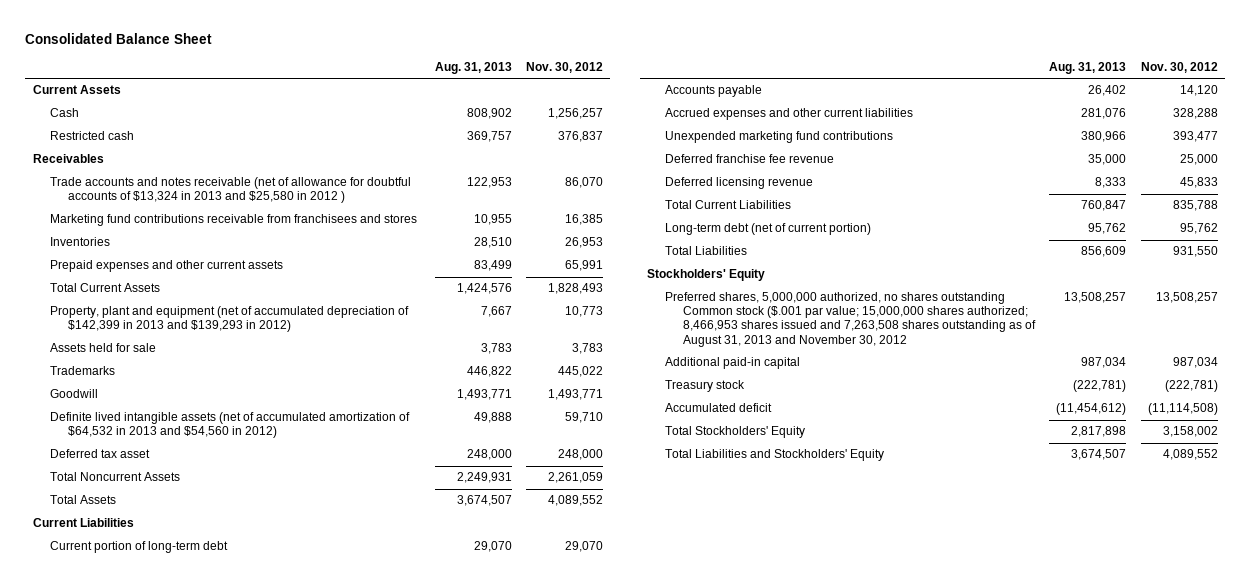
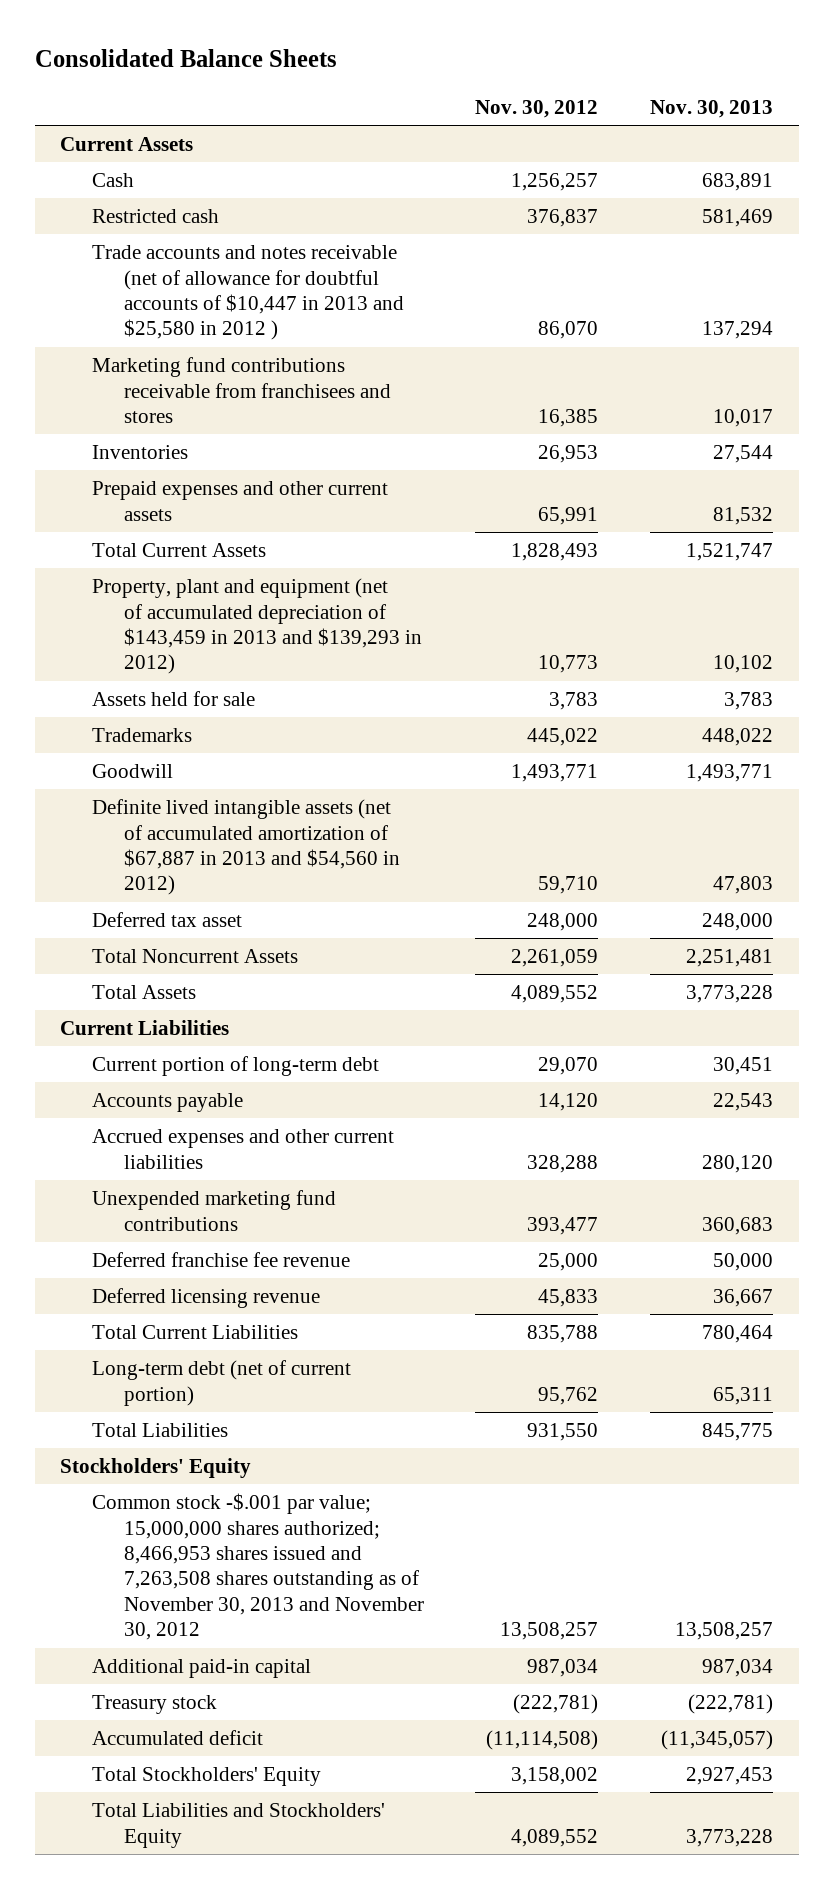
[25,32,213,44] Consolidated Balance Sheet -> [34,49,337,68] Consolidated Balance Sheets
[434,62,512,75] Aug. 31, 2013 -> none
none -> [649,99,773,118] Nov. 30, 2013
[32,154,104,164] Receivables -> none
[50,177,412,204] Trade accounts and notes receivable (net of allowance for doubtful accounts of $13,324 in 2013 and $25,580 in 2012 ) -> [92,245,404,341] Trade accounts and notes receivable (net of allowance for doubtful accounts of $10,447 in 2013 and $25,580 in 2012 )
[50,306,410,333] Property, plant and equipment (net of accumulated depreciation of $142,399 in 2013 and $139,293 in 2012) -> [92,578,422,675] Property, plant and equipment (net of accumulated depreciation of $143,459 in 2013 and $139,293 in 2012)
[50,412,411,439] Definite lived intangible assets (net of accumulated amortization of $64,532 in 2013 and $54,560 in 2012) -> [92,799,400,896] Definite lived intangible assets (net of accumulated amortization of $67,887 in 2013 and $54,560 in 2012)
[665,292,1036,347] Preferred shares, 5,000,000 authorized, no shares outstanding Common stock ($.001 par value; 15,000,000 shares authorized; 8,466,953 shares issued and 7,263,508 shares outstanding as of August 31, 2013 and November 30, 2012 -> [92,1493,424,1641] Common stock -$.001 par value; 15,000,000 shares authorized; 8,466,953 shares issued and 7,263,508 shares outstanding as of November 30, 2013 and November 30, 2012

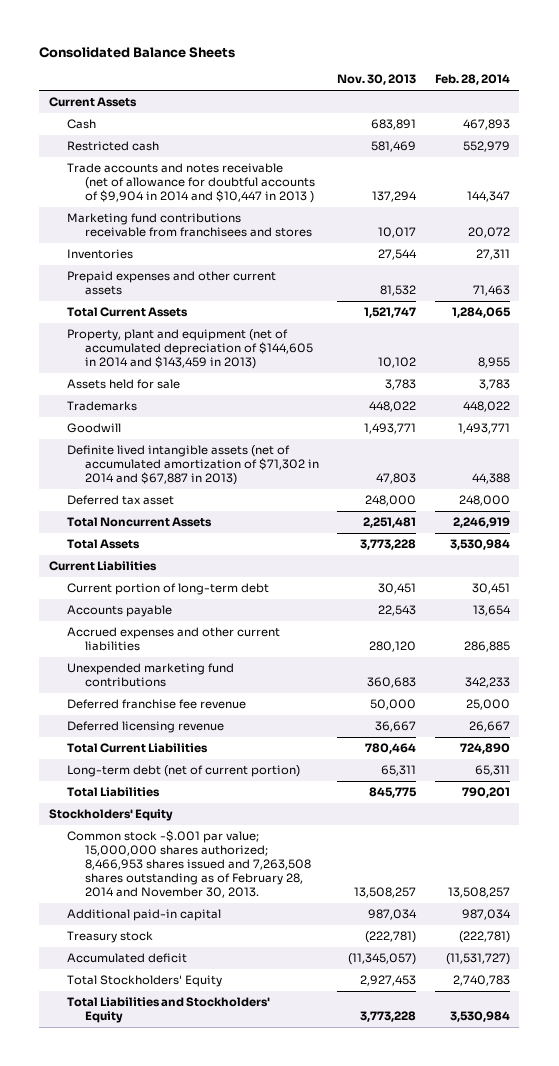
[475,99,599,118] Nov. 30, 2012 -> none
none -> [434,74,510,86] Feb. 28, 2014
[92,245,404,341] Trade accounts and notes receivable (net of allowance for doubtful accounts of $10,447 in 2013 and $25,580 in 2012 ) -> [66,163,315,204] Trade accounts and notes receivable (net of allowance for doubtful accounts of $9,904 in 2014 and $10,447 in 2013 )
[92,578,422,675] Property, plant and equipment (net of accumulated depreciation of $143,459 in 2013 and $139,293 in 2012) -> [66,329,313,370] Property, plant and equipment (net of accumulated depreciation of $144,605 in 2014 and $143,459 in 2013)
[92,799,400,896] Definite lived intangible assets (net of accumulated amortization of $67,887 in 2013 and $54,560 in 2012) -> [66,445,319,486] Definite lived intangible assets (net of accumulated amortization of $71,302 in 2014 and $67,887 in 2013)
[92,1493,424,1641] Common stock -$.001 par value; 15,000,000 shares authorized; 8,466,953 shares issued and 7,263,508 shares outstanding as of November 30, 2013 and November 30, 2012 -> [66,830,311,899] Common stock -$.001 par value; 15,000,000 shares authorized; 8,466,953 shares issued and 7,263,508 shares outstanding as of February 28, 2014 and November 30, 2013.

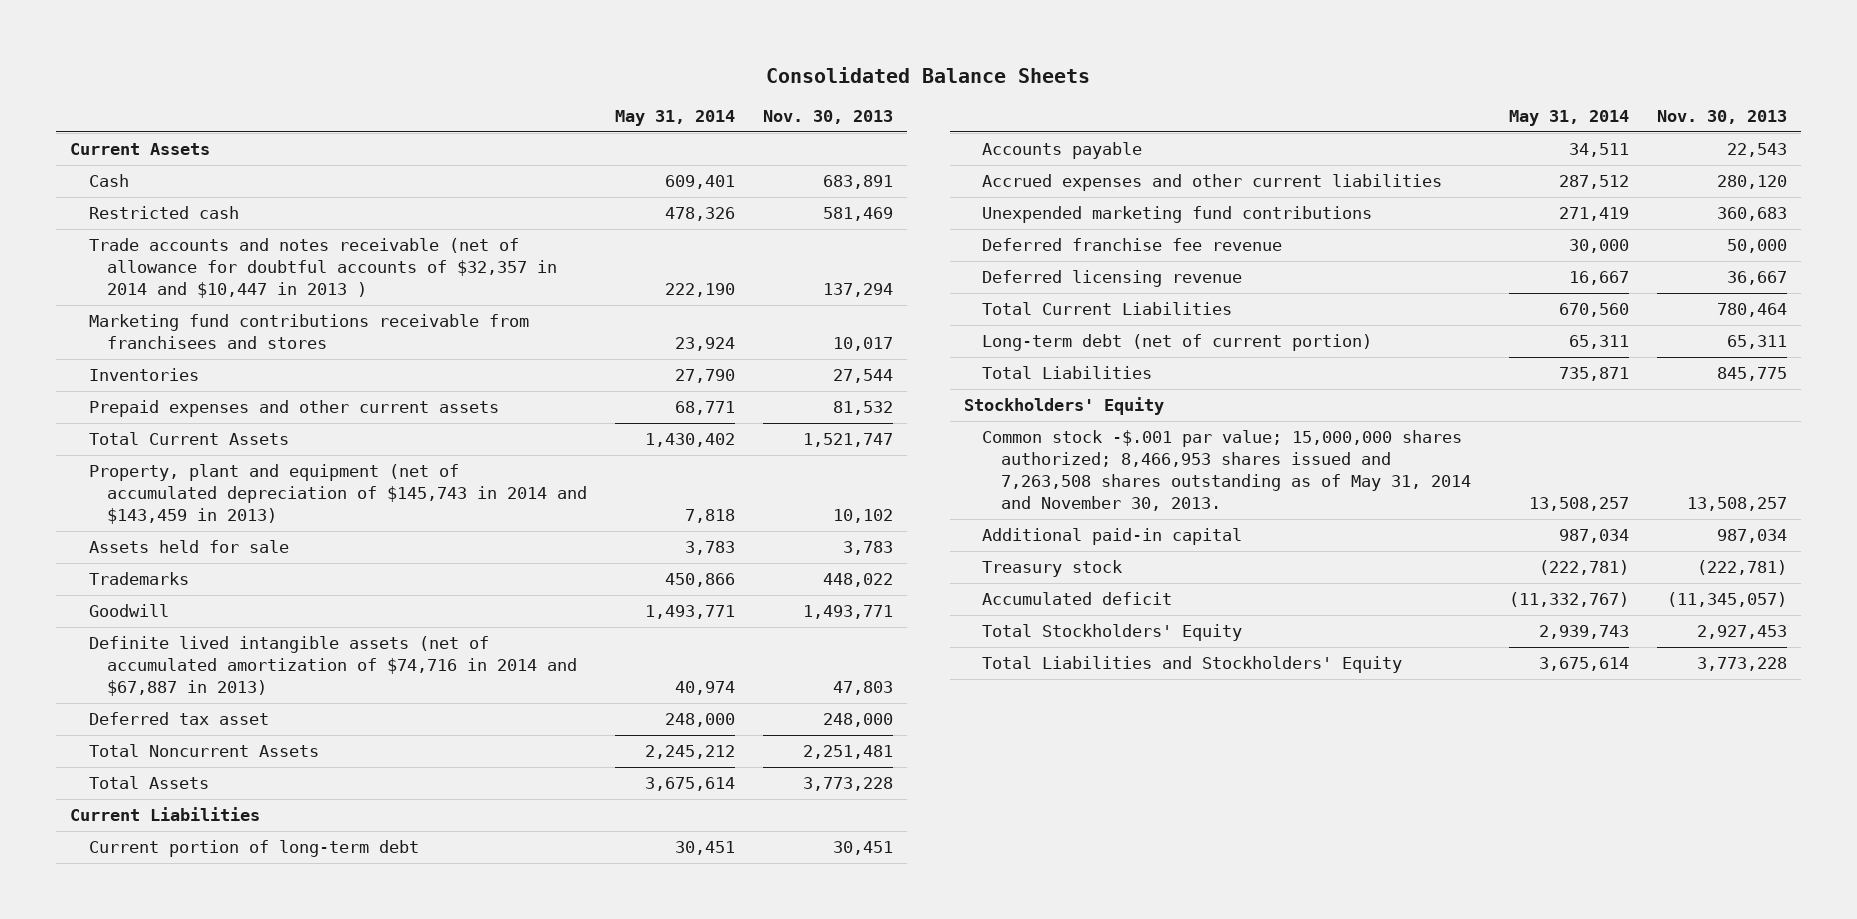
[434,74,510,86] Feb. 28, 2014 -> none
none -> [615,110,736,127] May 31, 2014
[66,163,315,204] Trade accounts and notes receivable (net of allowance for doubtful accounts of $9,904 in 2014 and $10,447 in 2013 ) -> [88,238,558,299] Trade accounts and notes receivable (net of allowance for doubtful accounts of $32,357 in 2014 and $10,447 in 2013 )
[66,329,313,370] Property, plant and equipment (net of accumulated depreciation of $144,605 in 2014 and $143,459 in 2013) -> [88,464,588,525] Property, plant and equipment (net of accumulated depreciation of $145,743 in 2014 and $143,459 in 2013)
[66,445,319,486] Definite lived intangible assets (net of accumulated amortization of $71,302 in 2014 and $67,887 in 2013) -> [88,636,578,697] Definite lived intangible assets (net of accumulated amortization of $74,716 in 2014 and $67,887 in 2013)
[66,830,311,899] Common stock -$.001 par value; 15,000,000 shares authorized; 8,466,953 shares issued and 7,263,508 shares outstanding as of February 28, 2014 and November 30, 2013. -> [982,430,1471,512] Common stock -$.001 par value; 15,000,000 shares authorized; 8,466,953 shares issued and 7,263,508 shares outstanding as of May 31, 2014 and November 30, 2013.

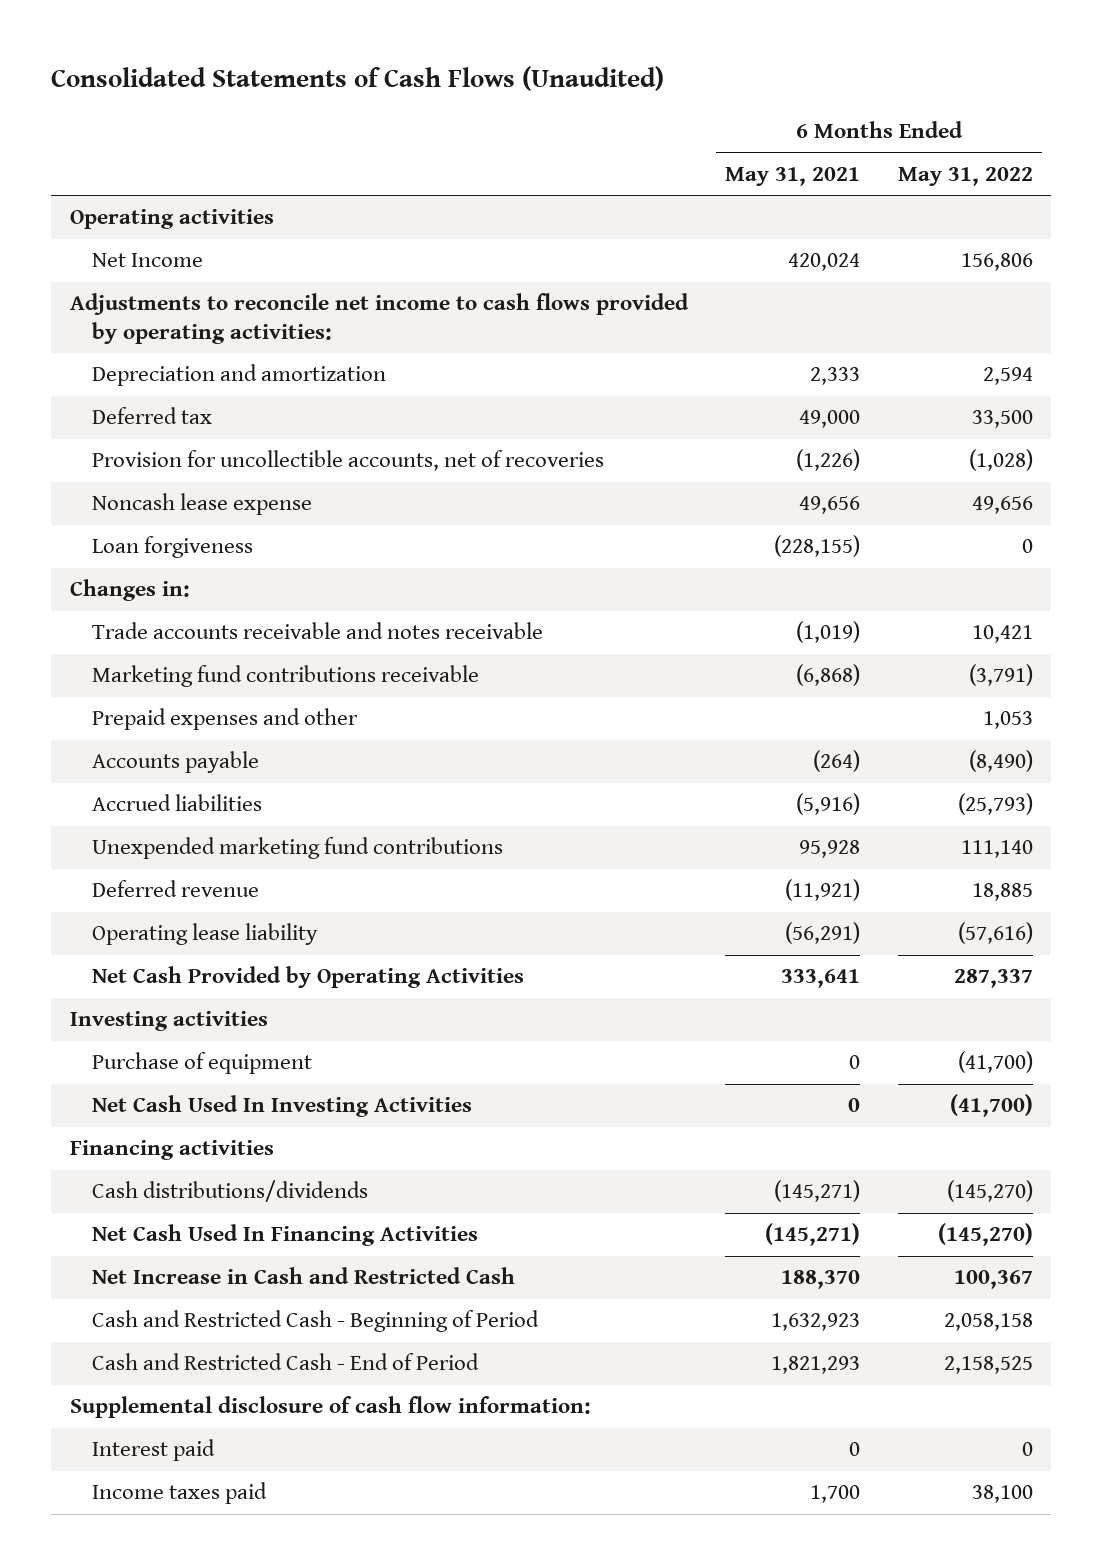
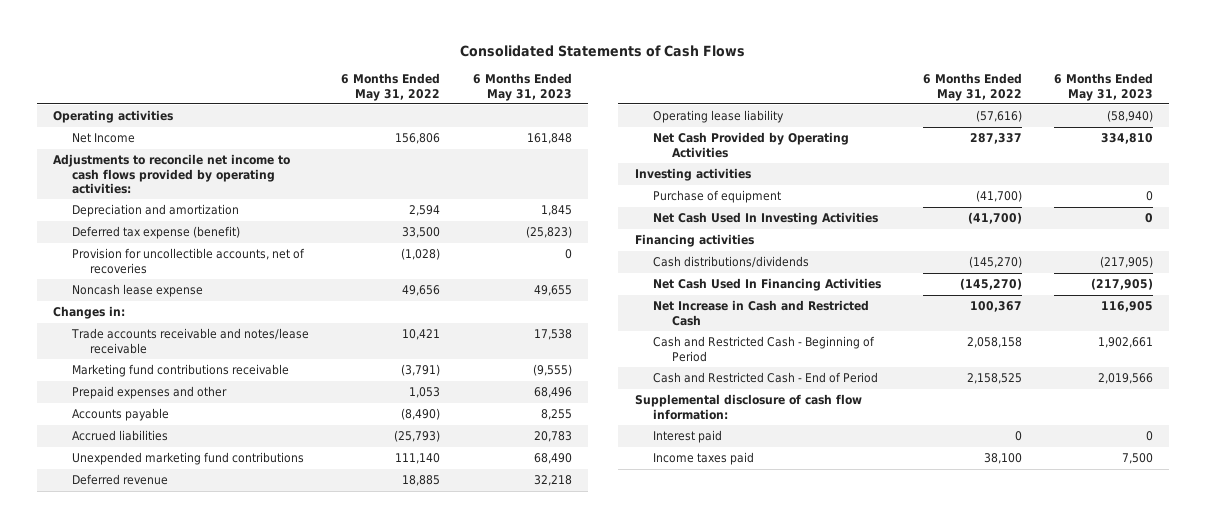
[51,65,665,91] Consolidated Statements of Cash Flows (Unaudited) -> [460,44,746,57] Consolidated Statements of Cash Flows
[725,166,861,186] May 31, 2021 -> none
none -> [472,73,572,101] 6 Months Ended May 31, 2023
[92,407,213,425] Deferred tax -> [71,226,240,240] Deferred tax expense (benefit)
[92,536,254,559] Loan forgiveness -> none
[92,622,544,640] Trade accounts receivable and notes receivable -> [70,328,309,354] Trade accounts receivable and notes/lease receivable

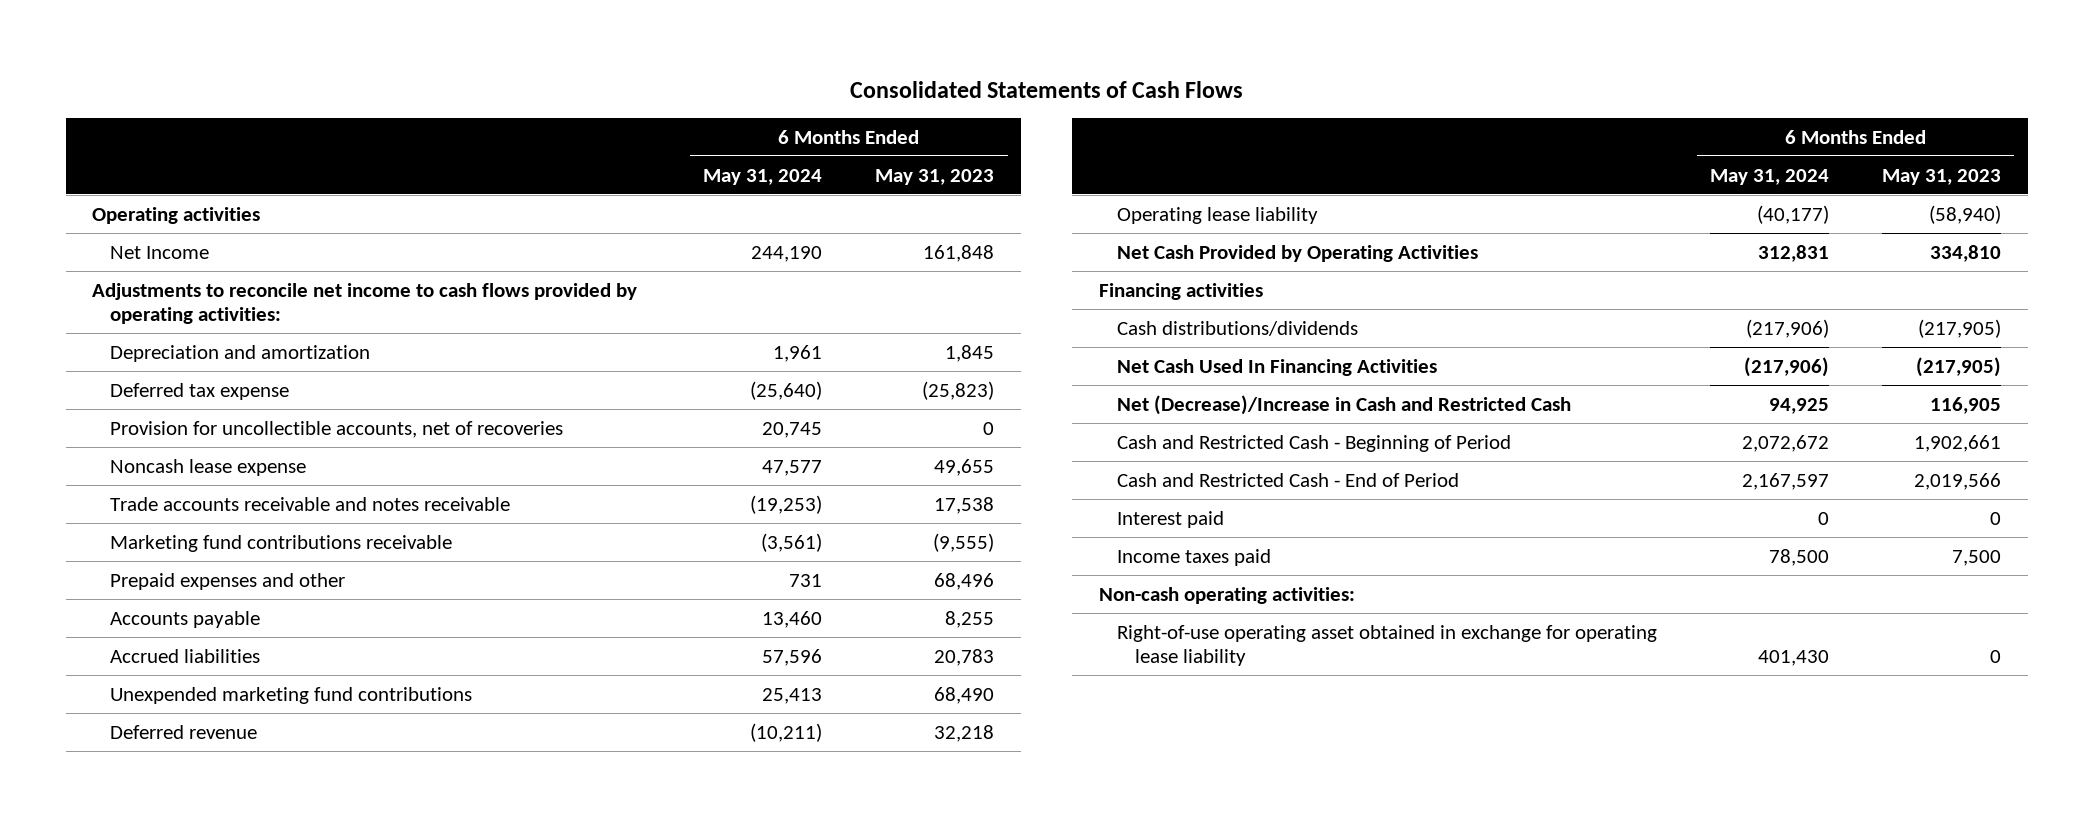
[341,73,441,101] 6 Months Ended May 31, 2022 -> none
none -> [703,168,823,185] May 31, 2024
[71,226,240,240] Deferred tax expense (benefit) -> [110,382,290,400] Deferred tax expense
[53,306,126,320] Changes in: -> none
[70,328,309,354] Trade accounts receivable and notes/lease receivable -> [110,496,511,511] Trade accounts receivable and notes receivable
[634,168,751,182] Investing activities -> none
[653,190,782,204] Purchase of equipment -> none
[653,212,879,226] Net Cash Used In Investing Activities -> none
[653,300,870,326] Net Increase in Cash and Restricted Cash -> [1117,394,1572,415] Net (Decrease)/Increase in Cash and Restricted Cash
[634,394,862,420] Supplemental disclosure of cash flow information: -> none
none -> [1098,586,1355,604] Non-cash operating activities:
none -> [1117,624,1658,666] Right-of-use operating asset obtained in exchange for operating lease liability

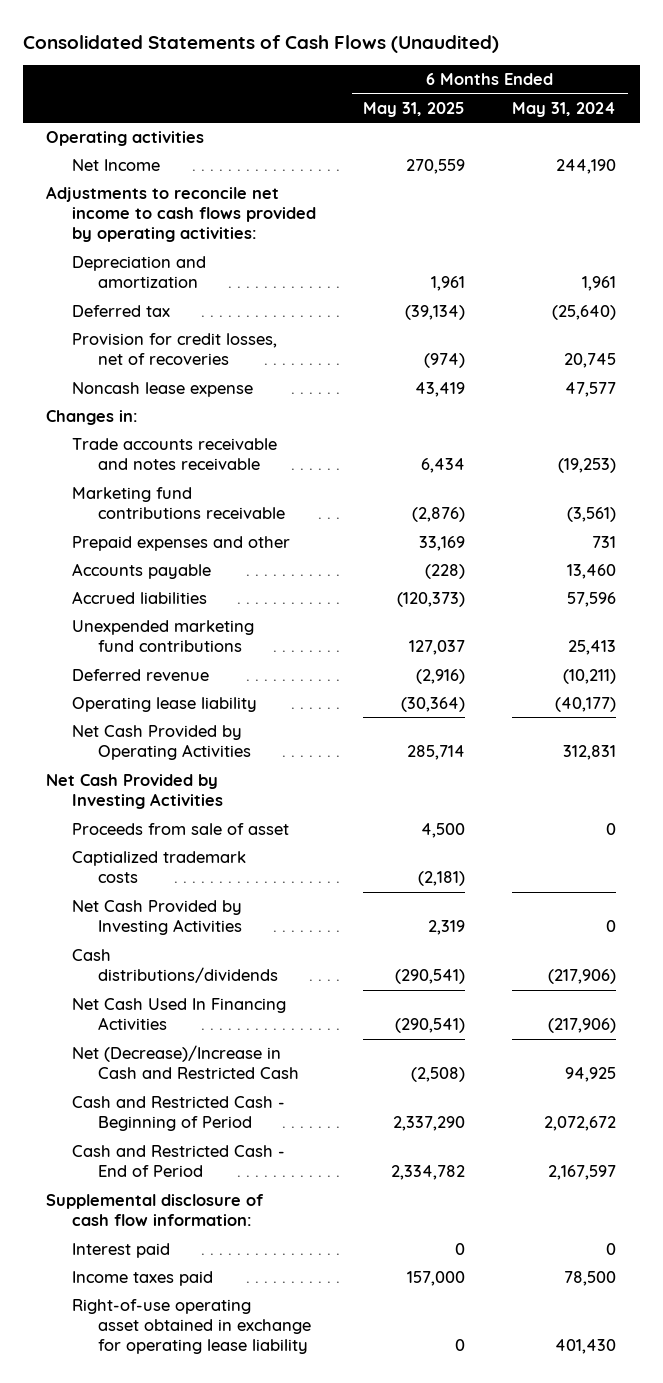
[849,80,1243,98] Consolidated Statements of Cash Flows -> [22,34,499,53] Consolidated Statements of Cash Flows (Unaudited)
[875,168,995,185] May 31, 2023 -> none
none -> [363,101,466,117] May 31, 2025
[110,382,290,400] Deferred tax expense -> [72,305,171,318] Deferred tax
[110,420,564,438] Provision for uncollectible accounts, net of recoveries -> [72,333,278,366] Provision for credit losses, net of recoveries
none -> [46,410,139,426] Changes in:
[1098,282,1263,300] Financing activities -> none
none -> [46,774,224,810] Net Cash Provided by Investing Activities
none -> [72,823,290,836] Proceeds from sale of asset
none -> [72,851,247,884] Captialized trademark costs
none -> [72,900,243,936] Net Cash Provided by Investing Activities
none -> [46,1194,265,1227] Supplemental disclosure of cash flow information:
[1098,586,1355,604] Non-cash operating activities: -> none

